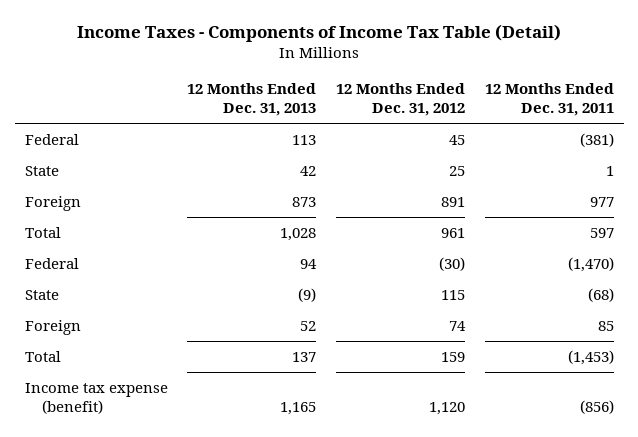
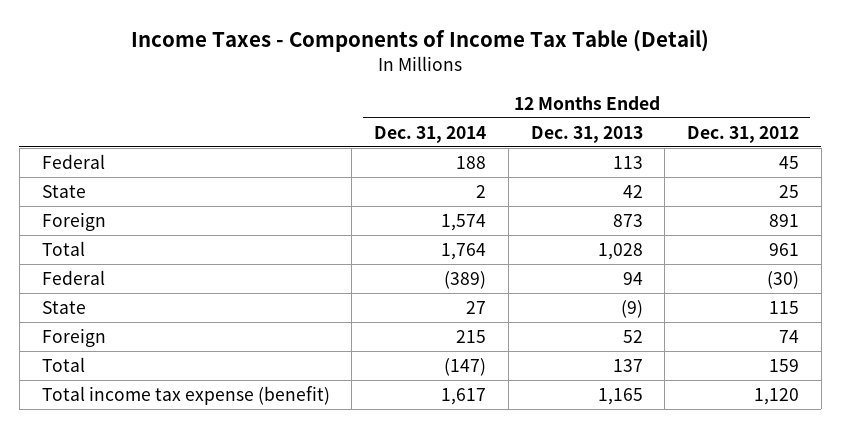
[484,82,614,117] 12 Months Ended Dec. 31, 2011 -> none
none -> [374,125,487,143] Dec. 31, 2014
[24,382,168,415] Income tax expense (benefit) -> [41,386,330,406] Total income tax expense (benefit)

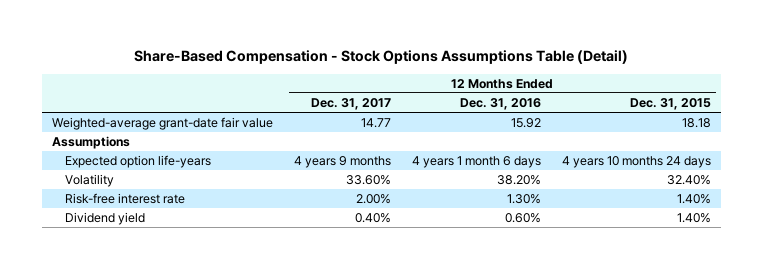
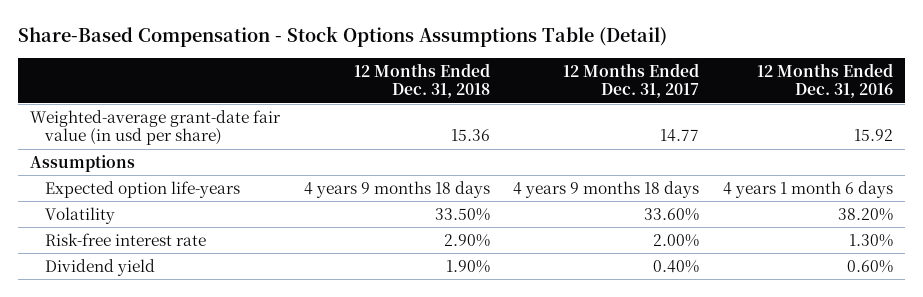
[629,97,711,110] Dec. 31, 2015 -> none
none -> [353,62,490,99] 12 Months Ended Dec. 31, 2018
[52,117,274,131] Weighted-average grant-date fair value -> [30,109,282,146] Weighted-average grant-date fair value (in usd per share)
[294,156,392,169] 4 years 9 months -> [513,180,700,198] 4 years 9 months 18 days

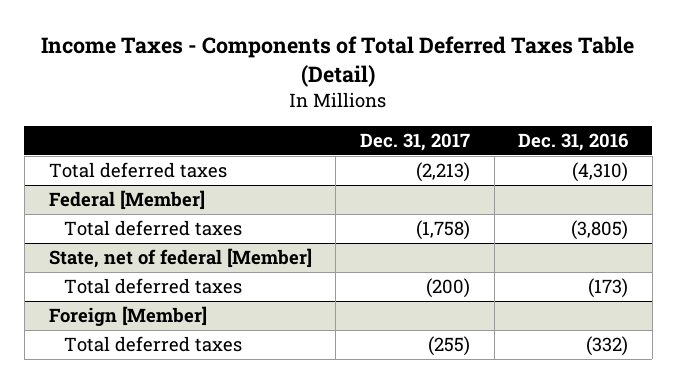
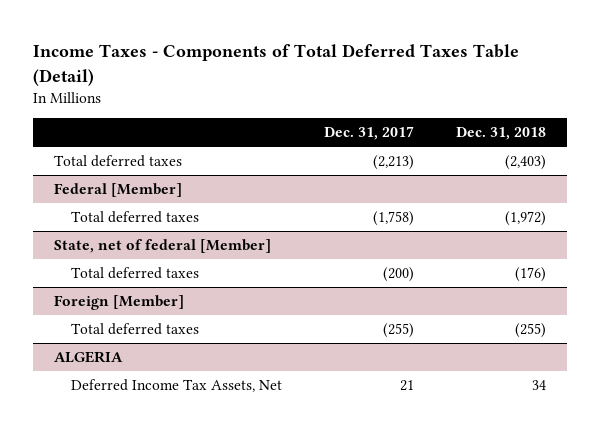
[518,133,629,152] Dec. 31, 2016 -> none
none -> [455,127,546,141] Dec. 31, 2018
none -> [54,351,124,364] ALGERIA
none -> [71,379,283,393] Deferred Income Tax Assets, Net

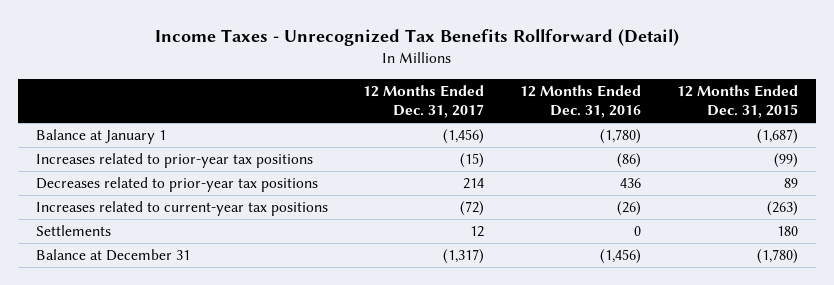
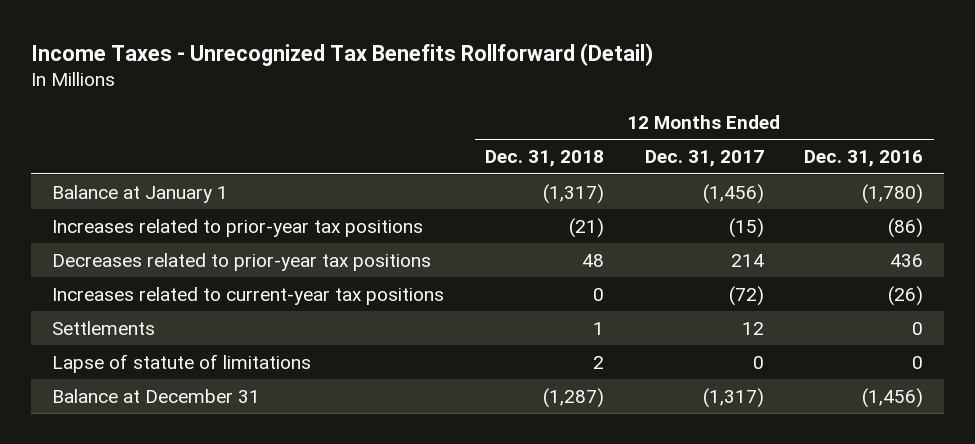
[676,84,798,119] 12 Months Ended Dec. 31, 2015 -> none
none -> [484,150,604,168] Dec. 31, 2018
none -> [51,353,311,373] Lapse of statute of limitations

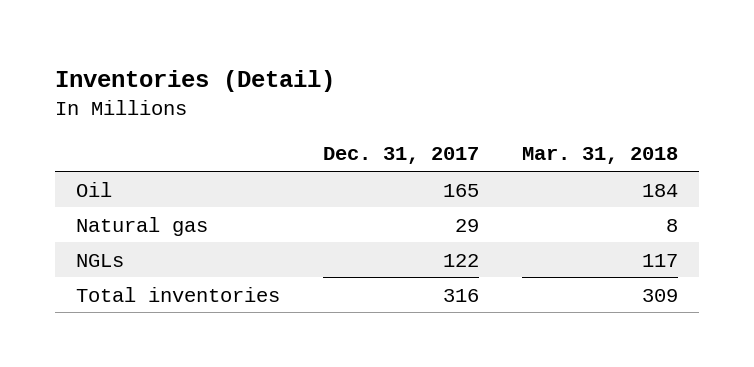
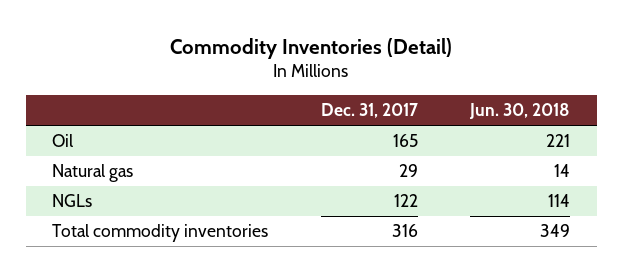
[55,70,336,93] Inventories (Detail) -> [170,37,453,59] Commodity Inventories (Detail)
[521,147,678,165] Mar. 31, 2018 -> none
none -> [469,103,571,120] Jun. 30, 2018
[76,286,281,302] Total inventories -> [52,224,269,243] Total commodity inventories

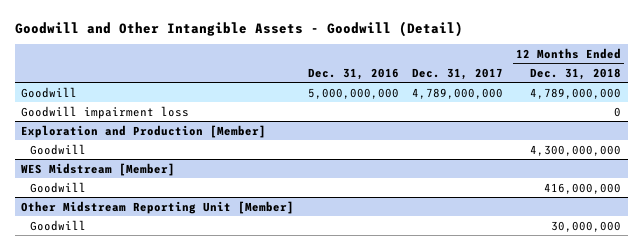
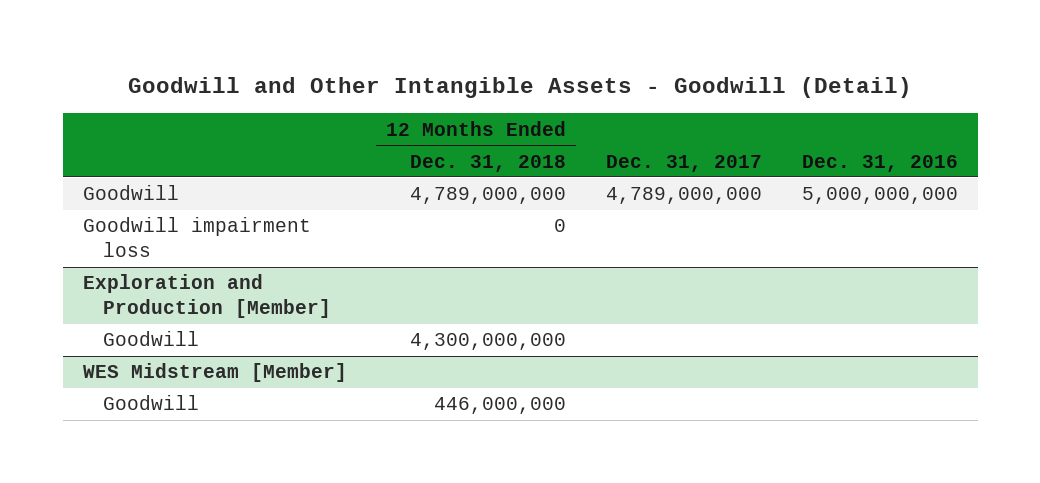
[21,200,295,214] Other Midstream Reporting Unit [Member] -> none
[29,219,86,231] Goodwill -> none
[544,182,622,194] 416,000,000 -> [434,397,567,415] 446,000,000

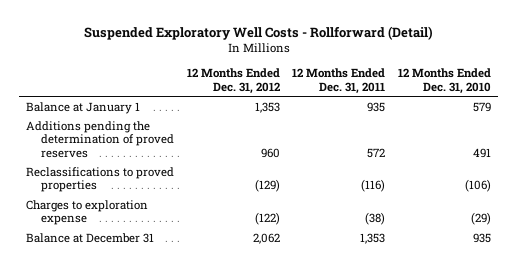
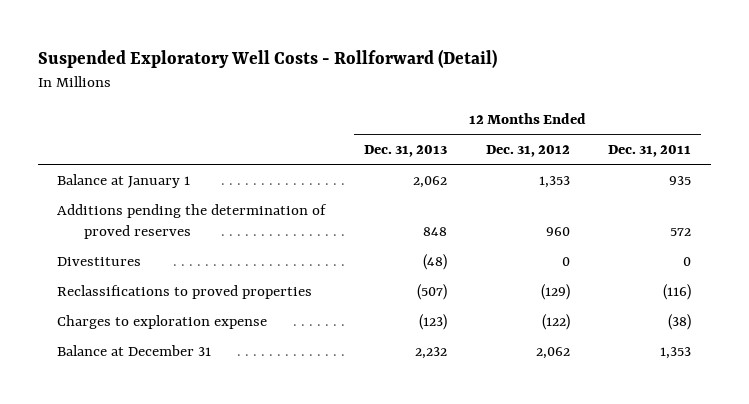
[398,68,492,95] 12 Months Ended Dec. 31, 2010 -> none
none -> [364,145,448,158] Dec. 31, 2013
none -> [57,256,142,266] Divestitures

